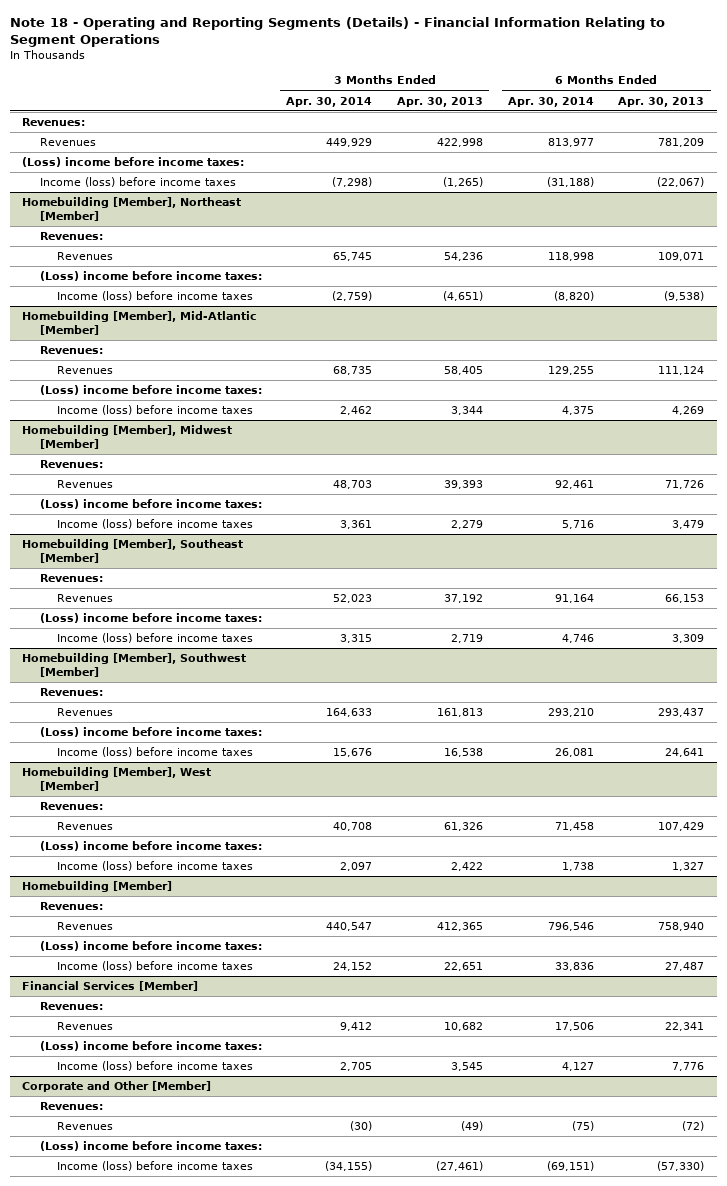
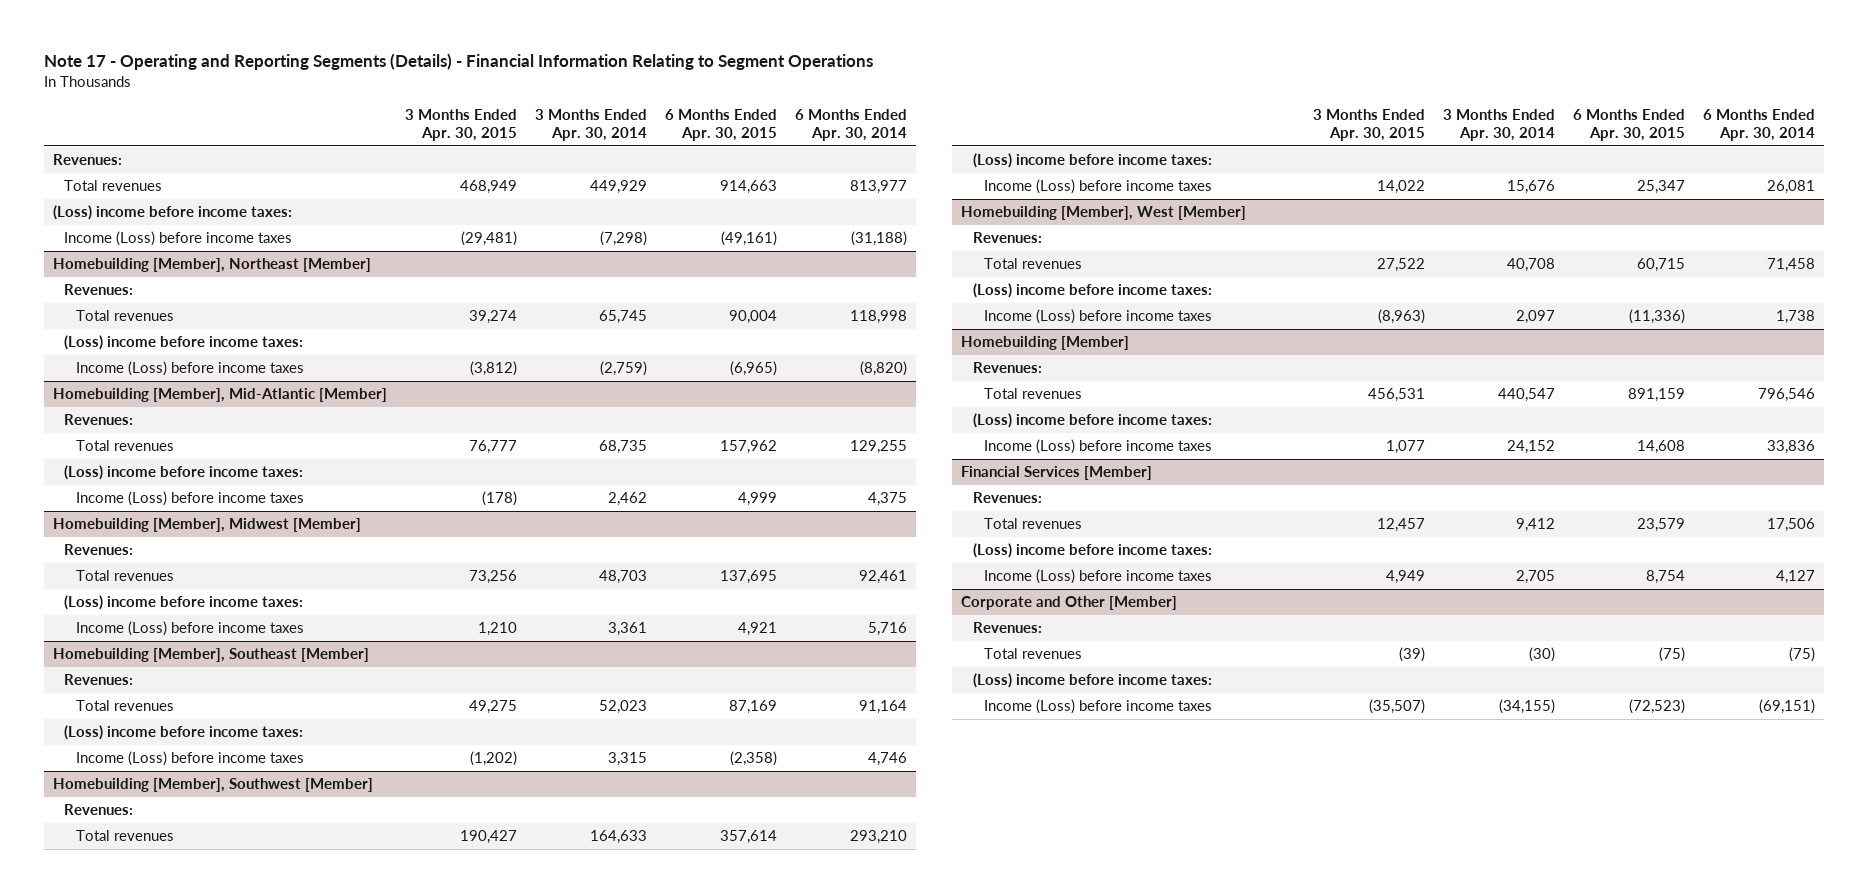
[9,16,665,48] Note 18 - Operating and Reporting Segments (Details) - Financial Information Relating to Segment Operations -> [44,52,874,70] Note 17 - Operating and Reporting Segments (Details) - Financial Information Relating to Segment Operations
[397,96,484,107] Apr. 30, 2013 -> none
[618,96,705,107] Apr. 30, 2013 -> none
none -> [404,108,517,142] 3 Months Ended Apr. 30, 2015
none -> [664,108,777,142] 6 Months Ended Apr. 30, 2015
[39,138,96,147] Revenues -> [64,180,163,192] Total revenues
[39,177,236,188] Income (loss) before income taxes -> [64,231,293,247] Income (Loss) before income taxes
[57,252,114,261] Revenues -> [75,310,174,322] Total revenues
[57,291,254,302] Income (loss) before income taxes -> [75,361,304,377] Income (Loss) before income taxes
[57,366,114,375] Revenues -> [75,440,174,452] Total revenues
[57,405,254,416] Income (loss) before income taxes -> [75,491,304,507] Income (Loss) before income taxes
[57,480,114,489] Revenues -> [75,570,174,582] Total revenues
[57,519,254,530] Income (loss) before income taxes -> [75,621,304,637] Income (Loss) before income taxes
[57,594,114,603] Revenues -> [75,700,174,712] Total revenues
[57,633,254,644] Income (loss) before income taxes -> [75,751,304,767] Income (Loss) before income taxes
[57,708,114,717] Revenues -> [75,830,174,842] Total revenues
[57,747,254,758] Income (loss) before income taxes -> [984,179,1213,195] Income (Loss) before income taxes
[57,822,114,831] Revenues -> [984,258,1083,270] Total revenues
[57,861,254,872] Income (loss) before income taxes -> [984,309,1213,325] Income (Loss) before income taxes
[57,922,114,931] Revenues -> [984,388,1083,400] Total revenues
[57,961,254,972] Income (loss) before income taxes -> [984,439,1213,455] Income (Loss) before income taxes
[57,1022,114,1031] Revenues -> [984,518,1083,530] Total revenues
[57,1061,254,1072] Income (loss) before income taxes -> [984,569,1213,585] Income (Loss) before income taxes
[57,1122,114,1131] Revenues -> [984,648,1083,660] Total revenues
[57,1161,254,1172] Income (loss) before income taxes -> [984,699,1213,715] Income (Loss) before income taxes

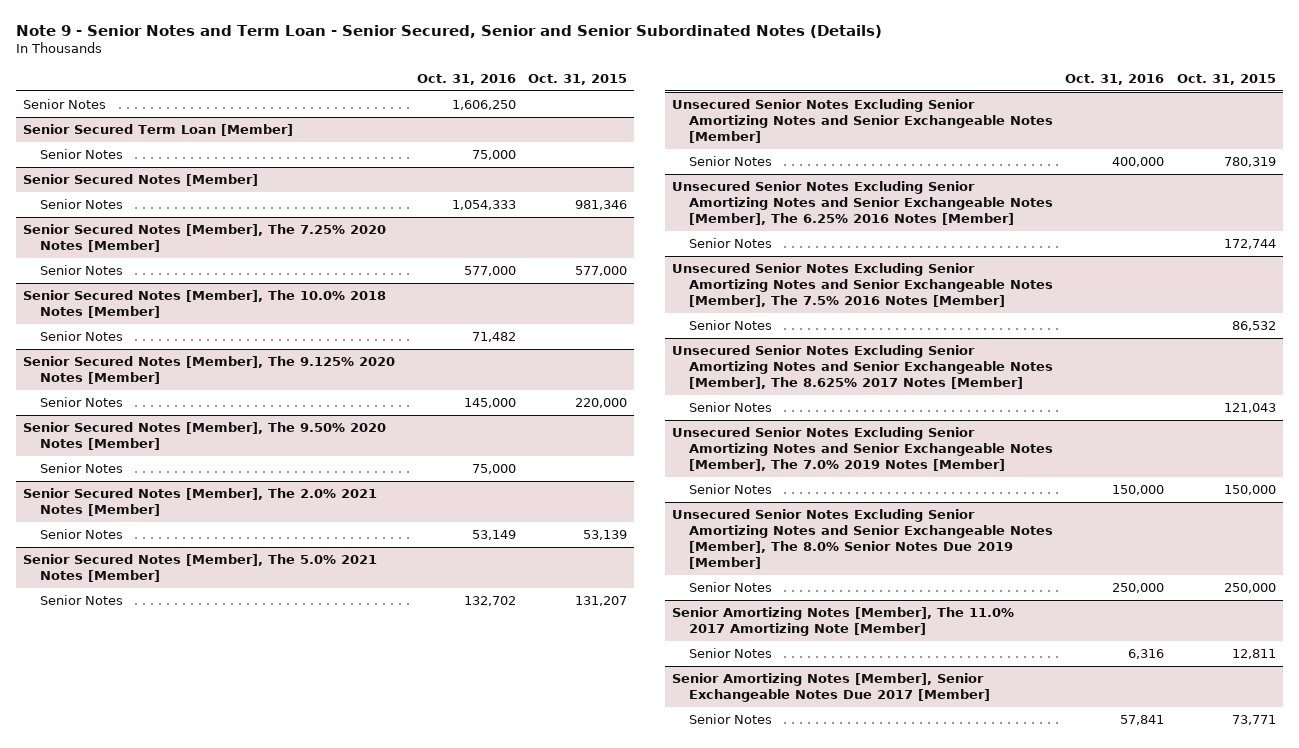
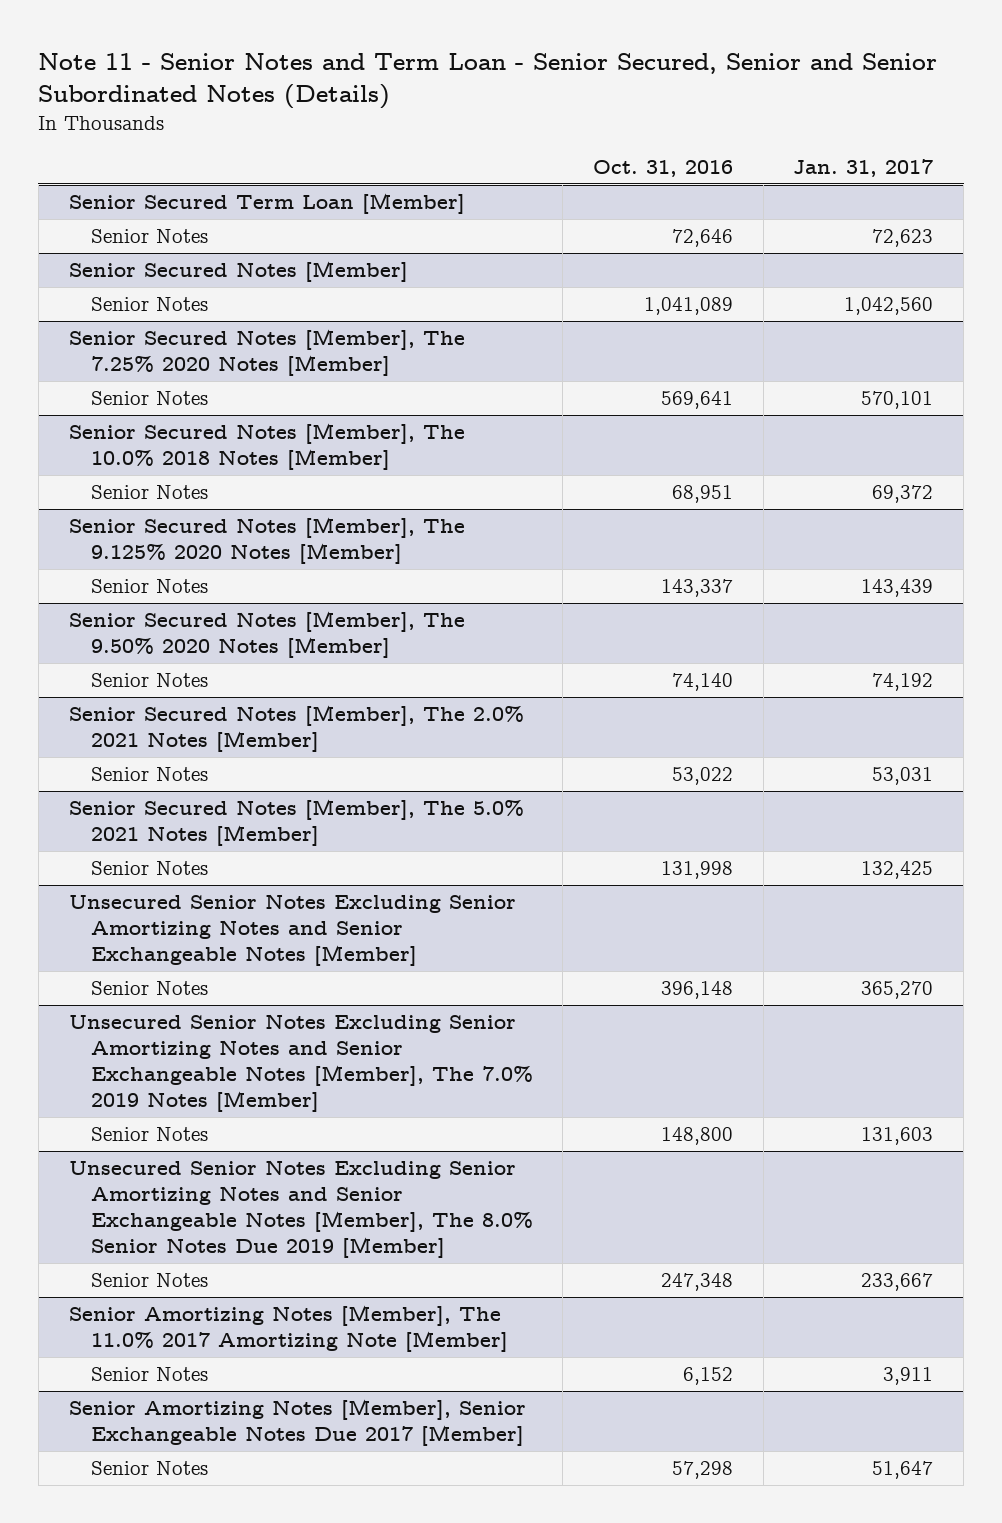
[16,24,883,38] Note 9 - Senior Notes and Term Loan - Senior Secured, Senior and Senior Subordinated Notes (Details) -> [38,53,938,109] Note 11 - Senior Notes and Term Loan - Senior Secured, Senior and Senior Subordinated Notes (Details)
[528,73,628,85] Oct. 31, 2015 -> none
none -> [793,159,934,178] Jan. 31, 2017
[22,99,106,110] Senior Notes -> none
[471,150,516,161] 75,000 -> [672,228,734,247] 72,646
[451,200,516,211] 1,054,333 -> [644,296,734,315] 1,041,089
[463,266,516,277] 577,000 -> [661,390,734,409] 569,641
[471,332,516,343] 71,482 -> [672,484,734,503] 68,951
[463,398,516,409] 145,000 -> [661,578,734,597] 143,337
[471,464,516,475] 75,000 -> [672,672,734,691] 74,140
[471,530,516,541] 53,149 -> [672,766,734,785] 53,022
[463,596,516,607] 132,702 -> [661,860,734,879] 131,998
[671,181,1053,226] Unsecured Senior Notes Excluding Senior Amortizing Notes and Senior Exchangeable Notes [Member], The 6.25% 2016 Notes [Member] -> none
[688,238,772,249] Senior Notes -> none
[671,263,1053,308] Unsecured Senior Notes Excluding Senior Amortizing Notes and Senior Exchangeable Notes [Member], The 7.5% 2016 Notes [Member] -> none
[688,320,772,331] Senior Notes -> none
[671,345,1053,390] Unsecured Senior Notes Excluding Senior Amortizing Notes and Senior Exchangeable Notes [Member], The 8.625% 2017 Notes [Member] -> none
[688,402,772,413] Senior Notes -> none
[1112,157,1165,168] 400,000 -> [661,980,734,999] 396,148
[1112,485,1165,496] 150,000 -> [661,1126,734,1145] 148,800
[1112,583,1165,594] 250,000 -> [661,1272,734,1291] 247,348
[1128,649,1165,660] 6,316 -> [683,1366,734,1385] 6,152
[1120,715,1165,726] 57,841 -> [672,1460,734,1479] 57,298

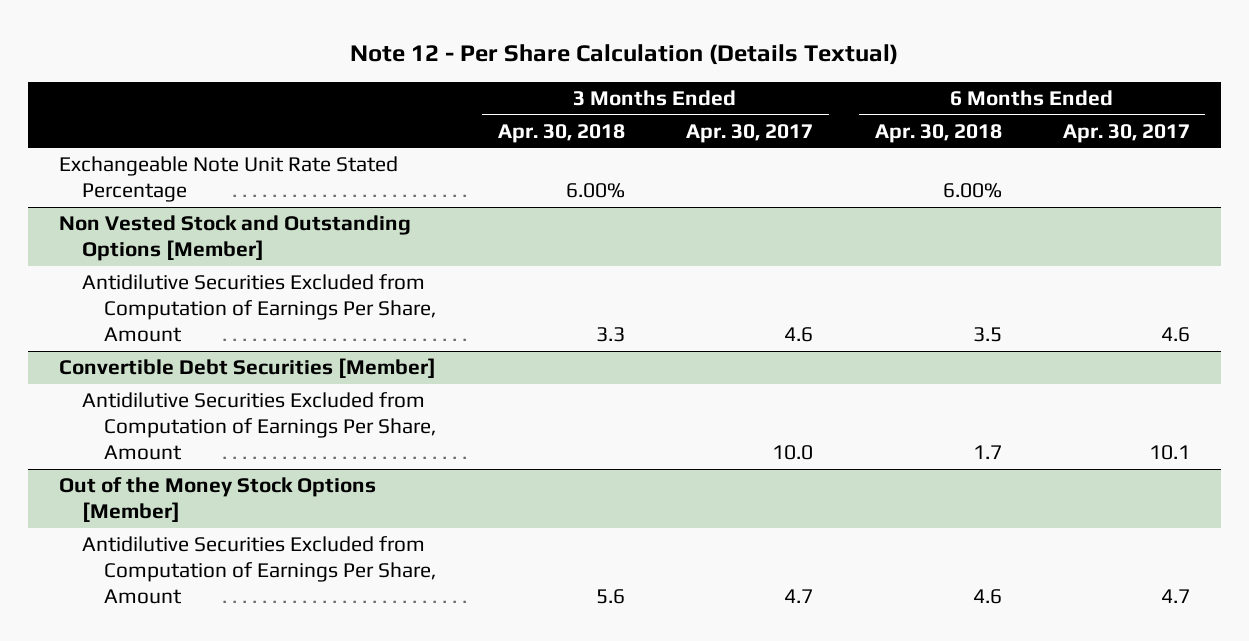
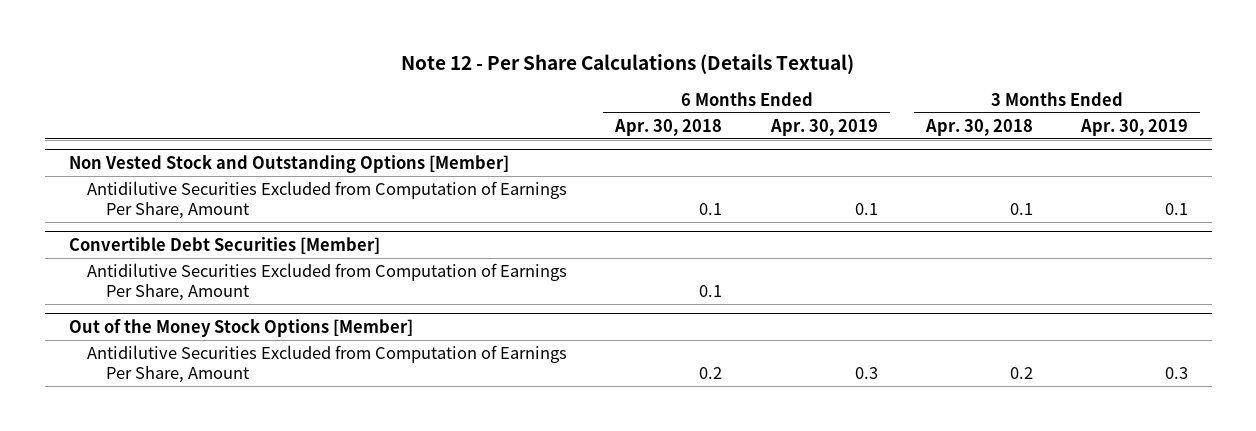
[350,43,899,65] Note 12 - Per Share Calculation (Details Textual) -> [401,54,855,75] Note 12 - Per Share Calculations (Details Textual)
[686,123,814,143] Apr. 30, 2017 -> none
[1062,123,1190,143] Apr. 30, 2017 -> none
none -> [769,118,878,136] Apr. 30, 2019
none -> [1079,118,1188,136] Apr. 30, 2019
[58,156,398,203] Exchangeable Note Unit Rate Stated Percentage -> none
[595,327,625,343] 3.3 -> [1009,203,1033,216] 0.1
[972,327,1002,343] 3.5 -> [699,203,723,216] 0.1
[972,445,1002,460] 1.7 -> [699,285,723,298] 0.1
[595,589,625,605] 5.6 -> [1009,367,1033,380] 0.2
[972,589,1002,605] 4.6 -> [699,367,723,380] 0.2

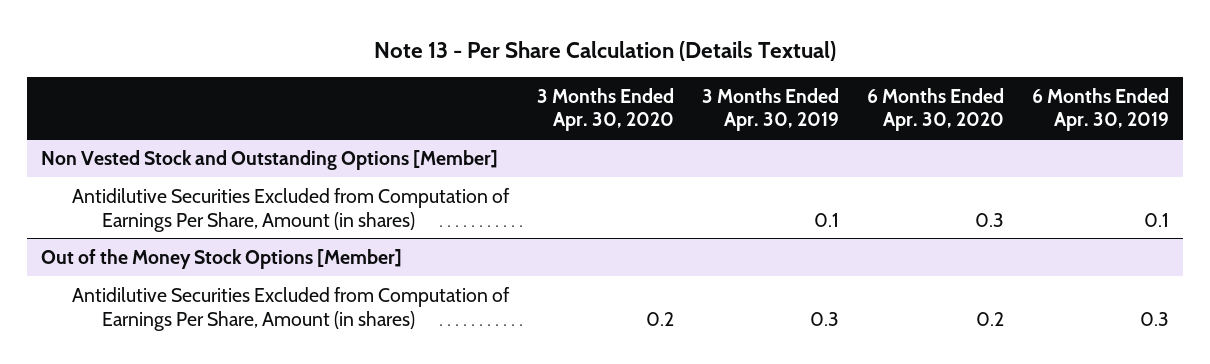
[401,54,855,75] Note 12 - Per Share Calculations (Details Textual) -> [374,40,837,61] Note 13 - Per Share Calculation (Details Textual)
[614,118,723,136] Apr. 30, 2018 -> none
[924,118,1033,136] Apr. 30, 2018 -> none
none -> [536,87,674,132] 3 Months Ended Apr. 30, 2020
none -> [866,87,1004,132] 6 Months Ended Apr. 30, 2020
[68,237,380,255] Convertible Debt Securities [Member] -> none
[87,263,568,302] Antidilutive Securities Excluded from Computation of Earnings Per Share, Amount -> none
[87,181,568,220] Antidilutive Securities Excluded from Computation of Earnings Per Share, Amount -> [71,187,510,232] Antidilutive Securities Excluded from Computation of Earnings Per Share, Amount (in shares)
[87,345,568,384] Antidilutive Securities Excluded from Computation of Earnings Per Share, Amount -> [71,286,510,331] Antidilutive Securities Excluded from Computation of Earnings Per Share, Amount (in shares)

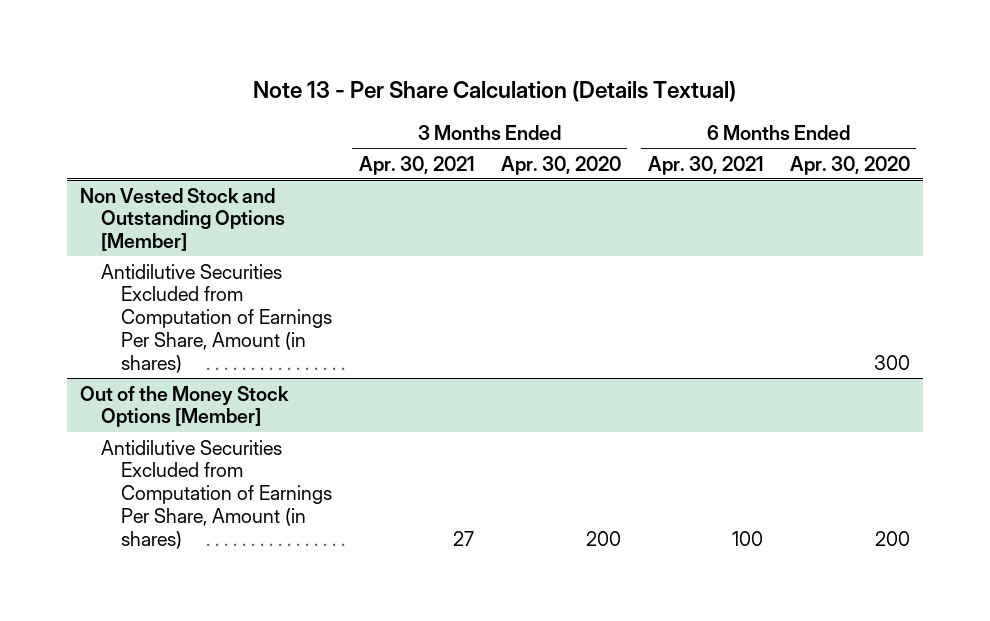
[701,87,839,132] 3 Months Ended Apr. 30, 2019 -> none
[1031,87,1169,132] 6 Months Ended Apr. 30, 2019 -> none
none -> [358,155,474,175] Apr. 30, 2021
none -> [647,155,763,175] Apr. 30, 2021
[974,212,1004,227] 0.3 -> [873,354,910,370] 300
[645,311,674,326] 0.2 -> [585,530,621,546] 200
[975,311,1004,326] 0.2 -> [874,530,910,546] 200

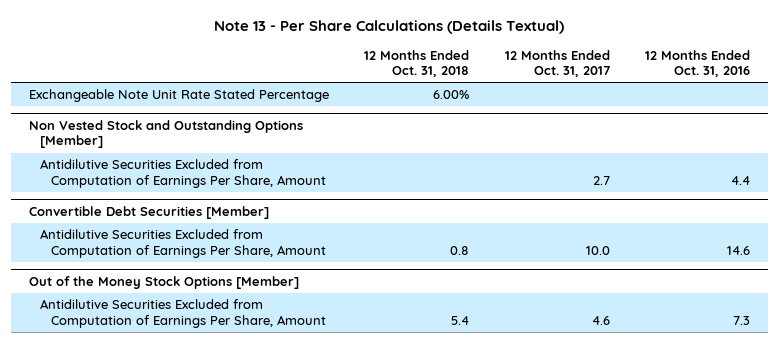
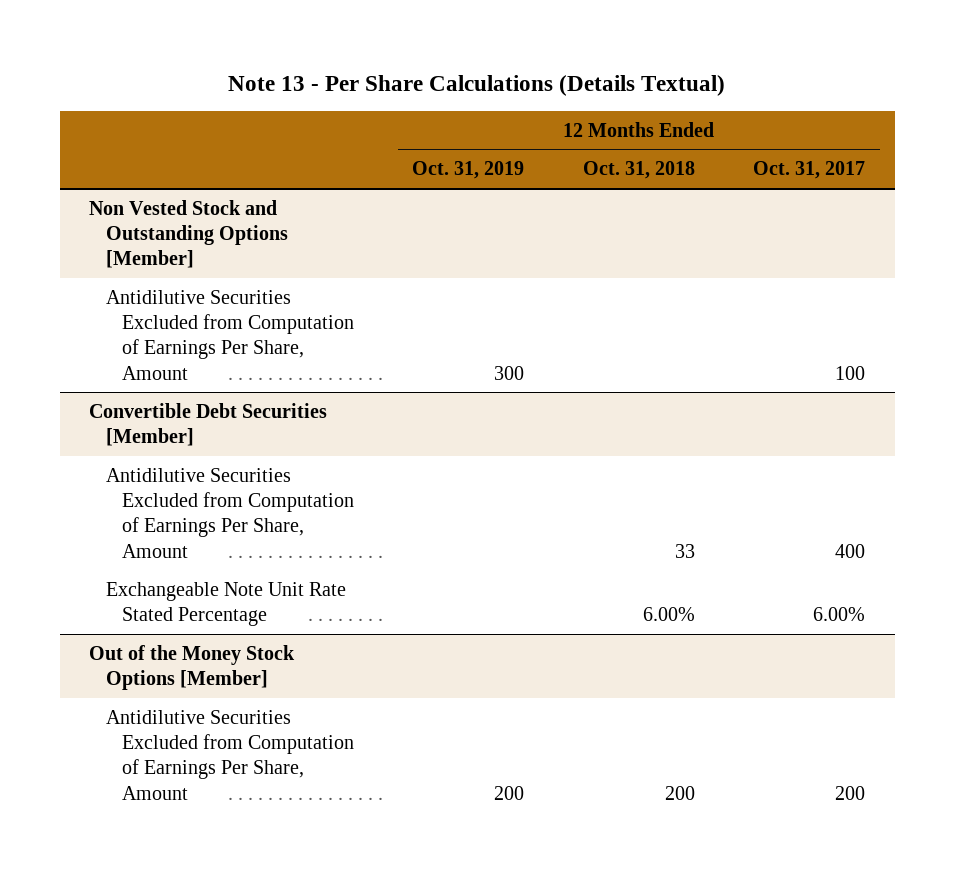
[645,49,751,78] 12 Months Ended Oct. 31, 2016 -> none
none -> [412,161,525,180] Oct. 31, 2019
[28,89,329,103] Exchangeable Note Unit Rate Stated Percentage -> none
[592,175,610,185] 2.7 -> [835,365,866,380] 100
[450,245,470,255] 0.8 -> [674,543,695,558] 33
[585,245,610,255] 10.0 -> [835,543,866,558] 400
none -> [105,581,346,627] Exchangeable Note Unit Rate Stated Percentage
[451,315,470,325] 5.4 -> [664,785,695,800] 200
[591,315,610,325] 4.6 -> [835,785,866,800] 200

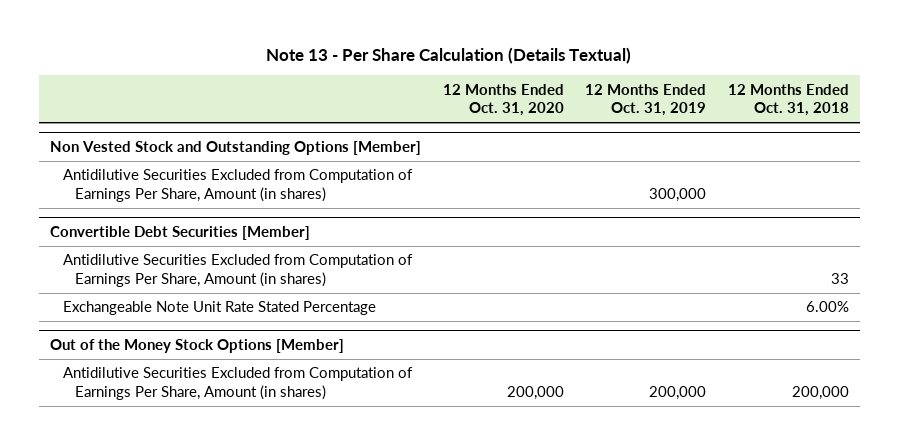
[228,75,726,97] Note 13 - Per Share Calculations (Details Textual) -> [266,47,632,65] Note 13 - Per Share Calculation (Details Textual)
[753,161,866,180] Oct. 31, 2017 -> none
none -> [442,83,564,117] 12 Months Ended Oct. 31, 2020
[105,289,354,380] Antidilutive Securities Excluded from Computation of Earnings Per Share, Amount -> [62,169,413,202] Antidilutive Securities Excluded from Computation of Earnings Per Share, Amount (in shares)
[494,365,525,380] 300 -> [649,187,707,202] 300,000
[105,467,354,558] Antidilutive Securities Excluded from Computation of Earnings Per Share, Amount -> [62,254,413,287] Antidilutive Securities Excluded from Computation of Earnings Per Share, Amount (in shares)
[105,709,354,800] Antidilutive Securities Excluded from Computation of Earnings Per Share, Amount -> [62,367,413,400] Antidilutive Securities Excluded from Computation of Earnings Per Share, Amount (in shares)
[494,785,525,800] 200 -> [649,385,707,400] 200,000
[664,785,695,800] 200 -> [792,385,850,400] 200,000

